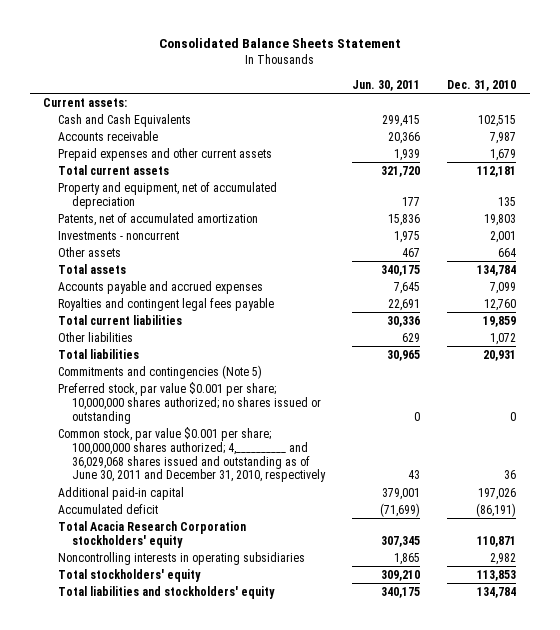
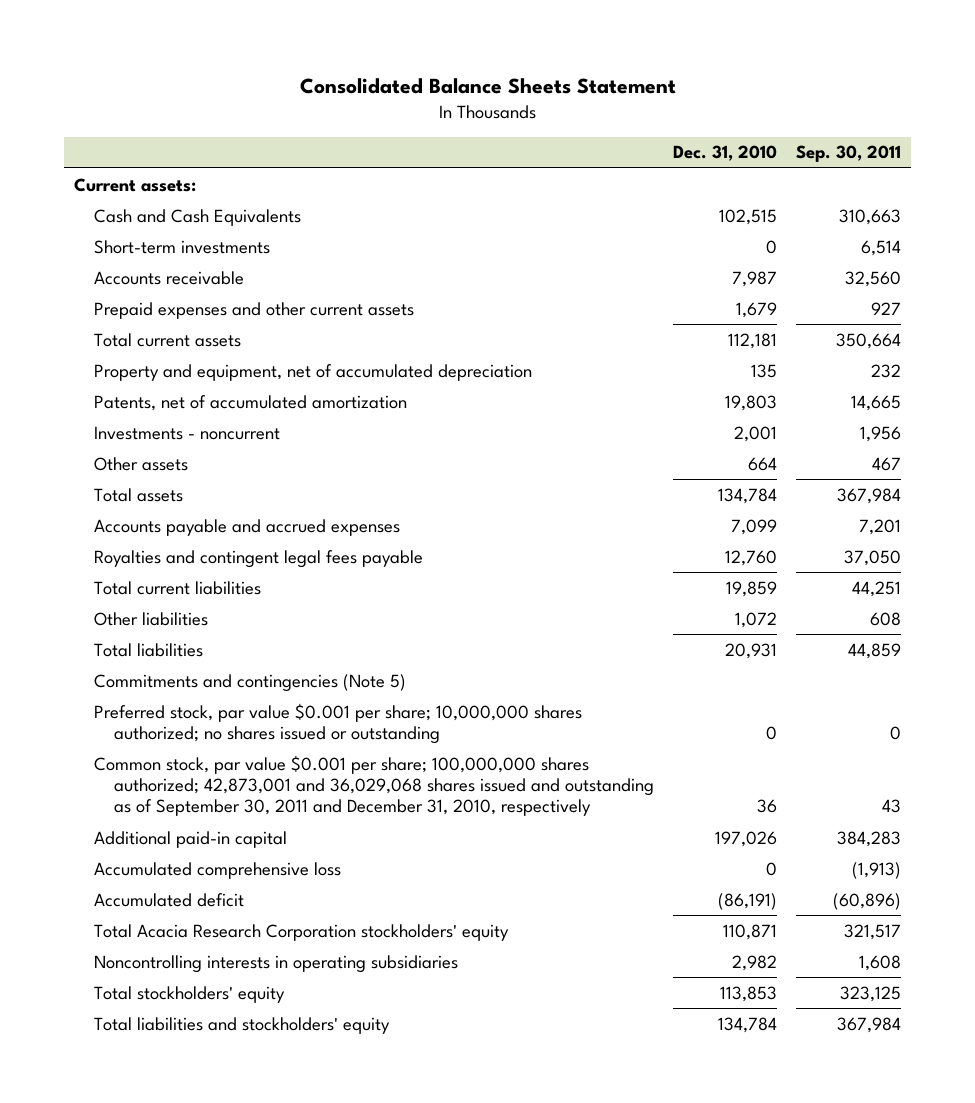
[352,79,421,91] Jun. 30, 2011 -> none
none -> [796,145,902,163] Sep. 30, 2011
none -> [93,239,270,254] Short-term investments
[57,426,326,483] Common stock, par value $0.001 per share; 100,000,000 shares authorized; 4,__________ and 36,029,068 shares issued and outstanding as of June 30, 2011 and December 31, 2010, respectively -> [93,754,654,817] Common stock, par value $0.001 per share; 100,000,000 shares authorized; 42,873,001 and 36,029,068 shares issued and outstanding as of September 30, 2011 and December 31, 2010, respectively
none -> [93,861,341,879] Accumulated comprehensive loss

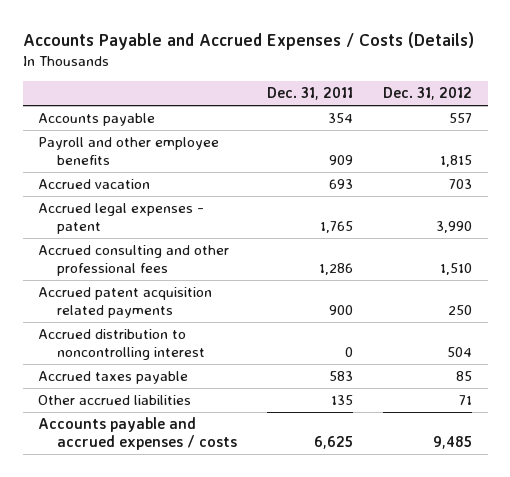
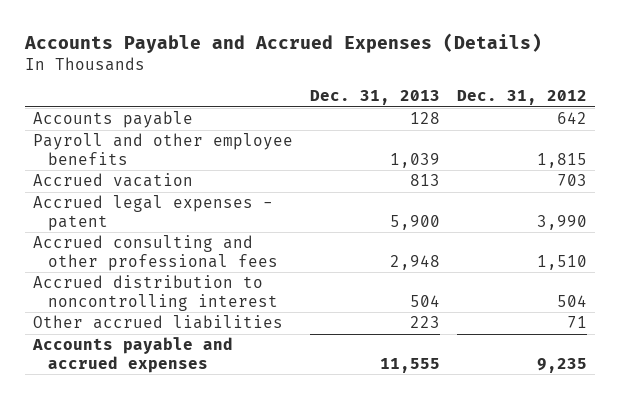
[22,31,474,50] Accounts Payable and Accrued Expenses / Costs (Details) -> [23,32,542,53] Accounts Payable and Accrued Expenses (Details)
[267,87,354,101] Dec. 31, 2011 -> none
none -> [310,90,441,106] Dec. 31, 2013
[449,113,473,124] 557 -> [556,112,587,125] 642
[37,287,212,318] Accrued patent acquisition related payments -> none
[37,371,188,385] Accrued taxes payable -> none
[37,417,237,450] Accounts payable and accrued expenses / costs -> [32,337,234,373] Accounts payable and accrued expenses
[433,435,473,449] 9,485 -> [536,357,587,373] 9,235

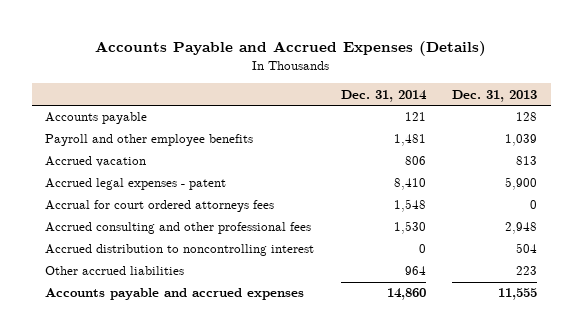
[456,90,587,106] Dec. 31, 2012 -> none
none -> [340,89,427,102] Dec. 31, 2014
none -> [45,200,275,213] Accrual for court ordered attorneys fees

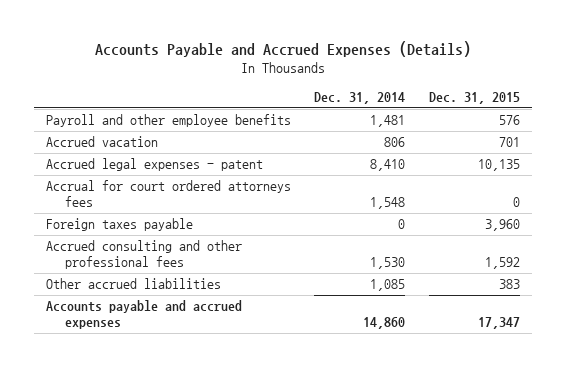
[452,89,538,102] Dec. 31, 2013 -> none
none -> [429,92,521,105] Dec. 31, 2015
[45,112,148,125] Accounts payable -> none
none -> [45,218,193,232] Foreign taxes payable
[45,244,315,257] Accrued distribution to noncontrolling interest -> none
[404,266,426,276] 964 -> [370,279,406,292] 1,085

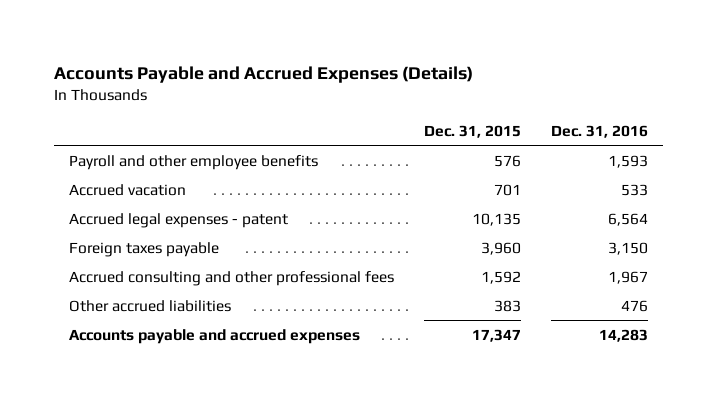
[314,92,406,105] Dec. 31, 2014 -> none
none -> [551,124,649,138] Dec. 31, 2016
[45,180,291,207] Accrual for court ordered attorneys fees -> none

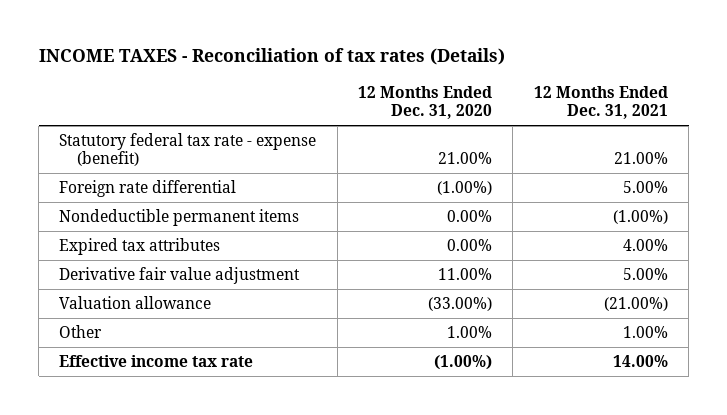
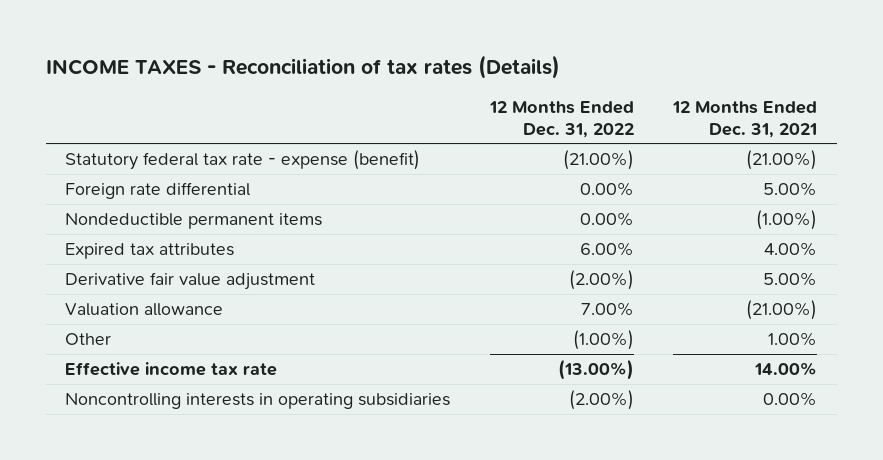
[358,85,493,119] 12 Months Ended Dec. 31, 2020 -> none
none -> [488,101,634,138] 12 Months Ended Dec. 31, 2022
[613,152,668,165] 21.00% -> [746,149,818,170] (21.00%)
none -> [65,392,451,409] Noncontrolling interests in operating subsidiaries

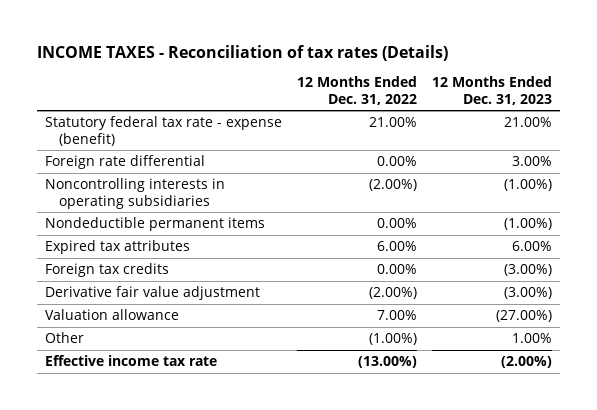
[672,101,818,138] 12 Months Ended Dec. 31, 2021 -> none
none -> [432,76,553,105] 12 Months Ended Dec. 31, 2023
[562,149,634,170] (21.00%) -> [369,117,418,128] 21.00%
[65,392,451,409] Noncontrolling interests in operating subsidiaries -> [44,178,225,209] Noncontrolling interests in operating subsidiaries
none -> [44,263,169,278] Foreign tax credits

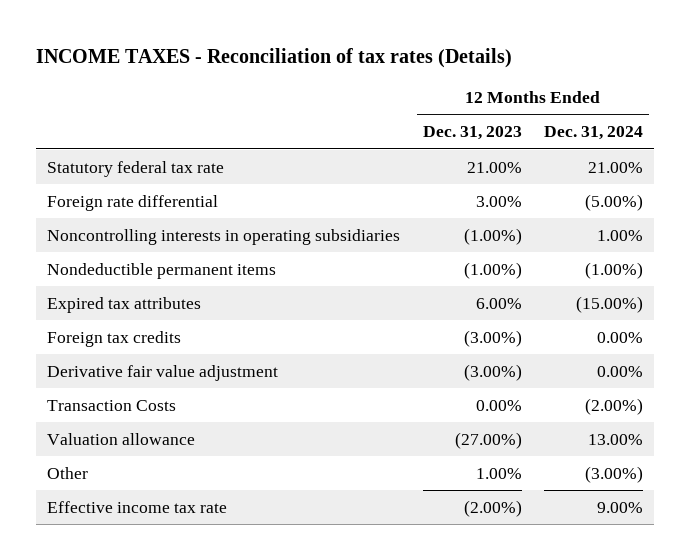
[297,76,418,105] 12 Months Ended Dec. 31, 2022 -> none
none -> [544,126,644,141] Dec. 31, 2024
[44,116,282,146] Statutory federal tax rate - expense (benefit) -> [47,160,225,177] Statutory federal tax rate
none -> [47,399,177,411] Transaction Costs

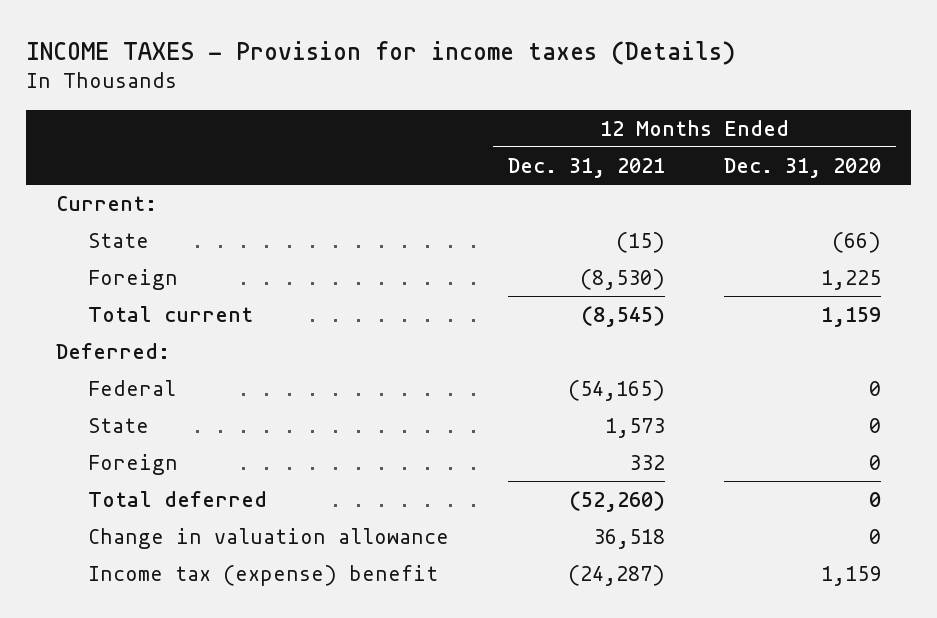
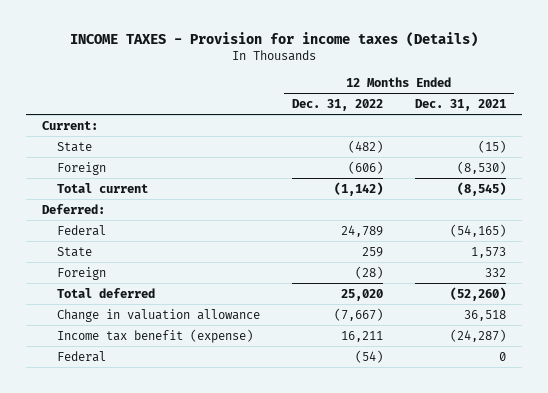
[724,157,882,178] Dec. 31, 2020 -> none
none -> [292,98,384,111] Dec. 31, 2022
[88,565,439,587] Income tax (expense) benefit -> [57,328,254,343] Income tax benefit (expense)
none -> [57,350,107,362] Federal

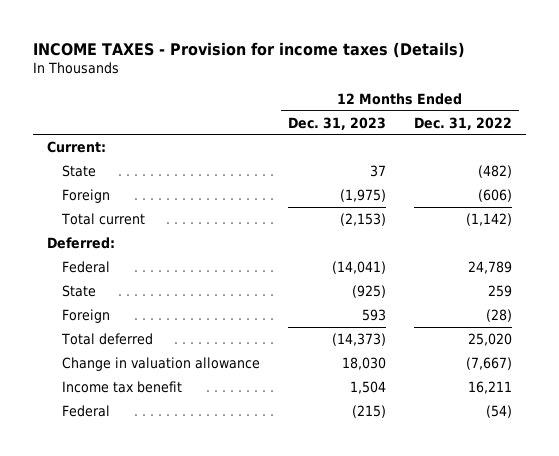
[415,98,507,111] Dec. 31, 2021 -> none
none -> [288,116,387,130] Dec. 31, 2023
[57,328,254,343] Income tax benefit (expense) -> [62,380,183,393] Income tax benefit

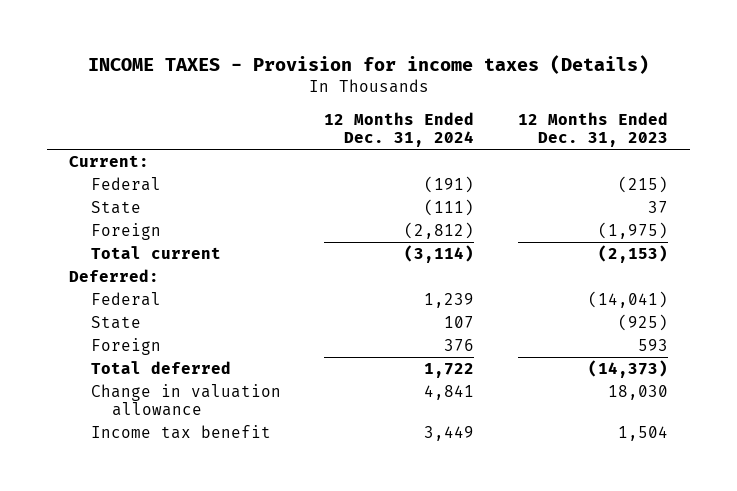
[413,116,512,130] Dec. 31, 2022 -> none
none -> [324,111,475,148] 12 Months Ended Dec. 31, 2024
[62,404,111,417] Federal -> [90,176,161,191] Federal

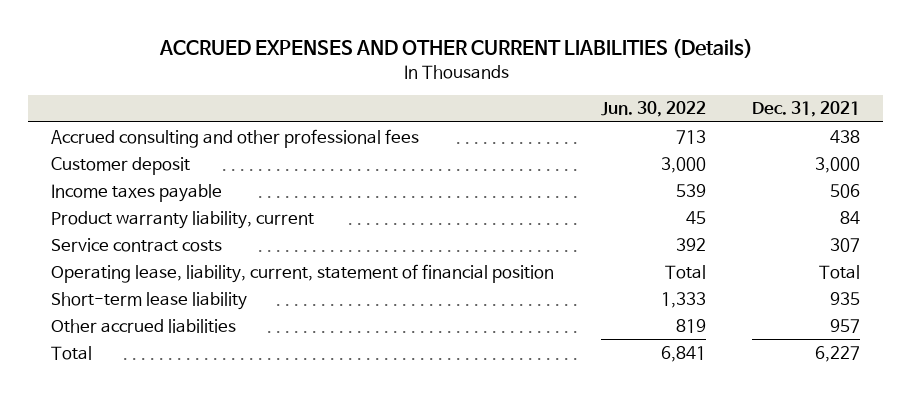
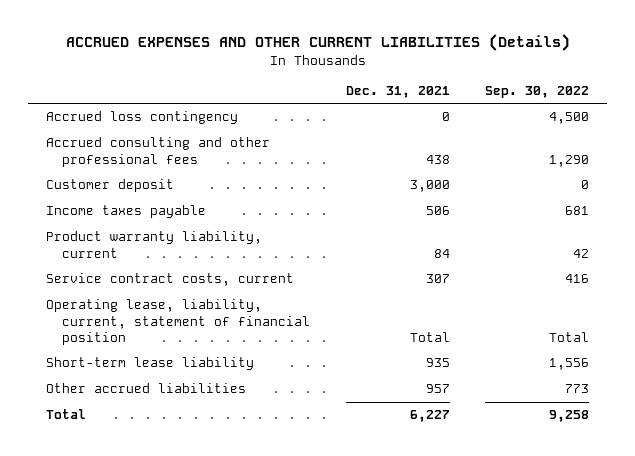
[600,101,706,118] Jun. 30, 2022 -> none
none -> [485,85,590,98] Sep. 30, 2022
none -> [45,111,238,125] Accrued loss contingency
[51,237,223,252] Service contract costs -> [45,273,294,287] Service contract costs, current

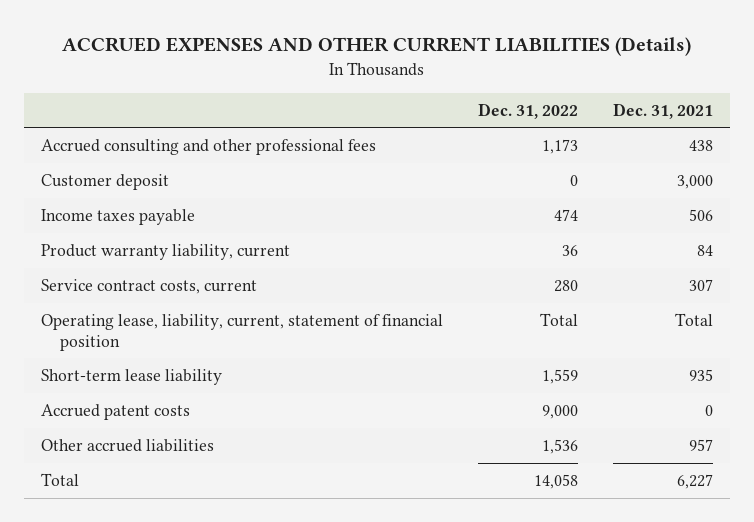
[485,85,590,98] Sep. 30, 2022 -> none
none -> [477,102,578,119] Dec. 31, 2022
[45,111,238,125] Accrued loss contingency -> none
none -> [41,404,191,421] Accrued patent costs

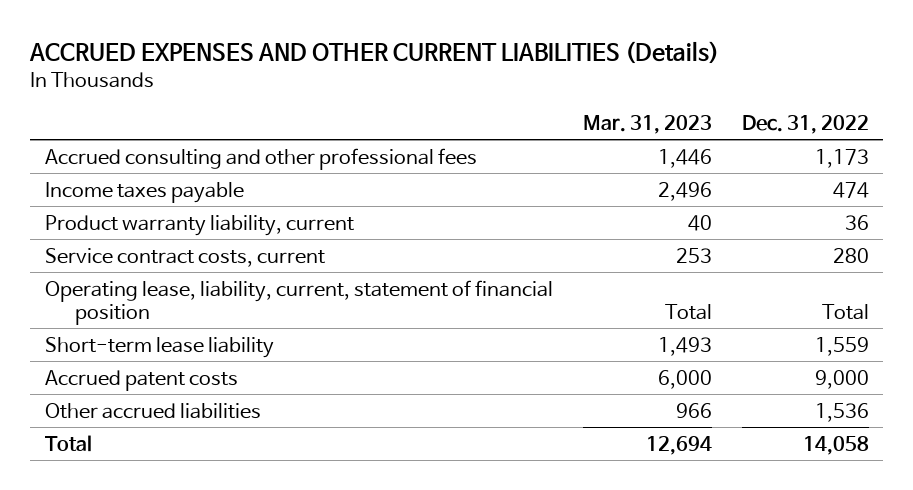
[612,102,713,119] Dec. 31, 2021 -> none
none -> [582,114,712,134] Mar. 31, 2023
[41,174,170,191] Customer deposit -> none

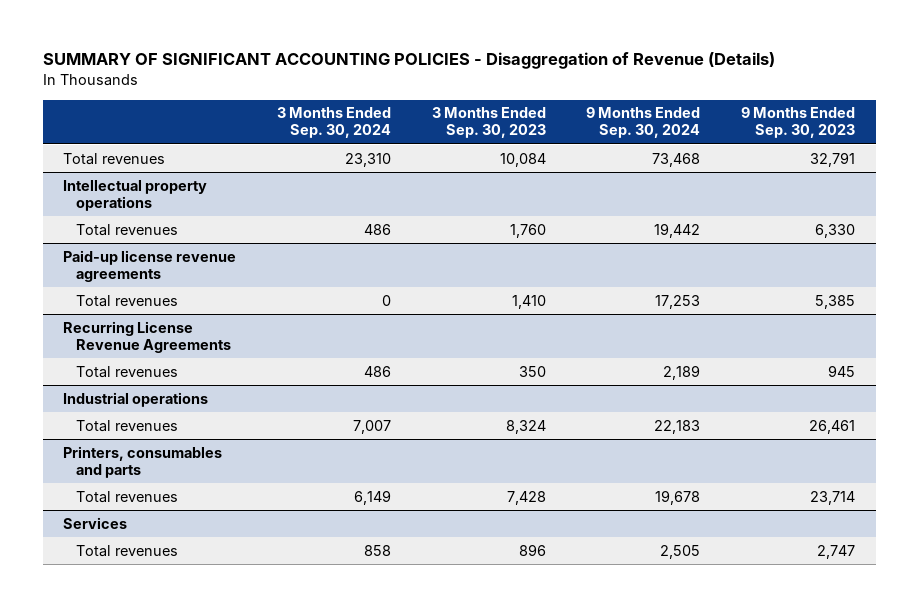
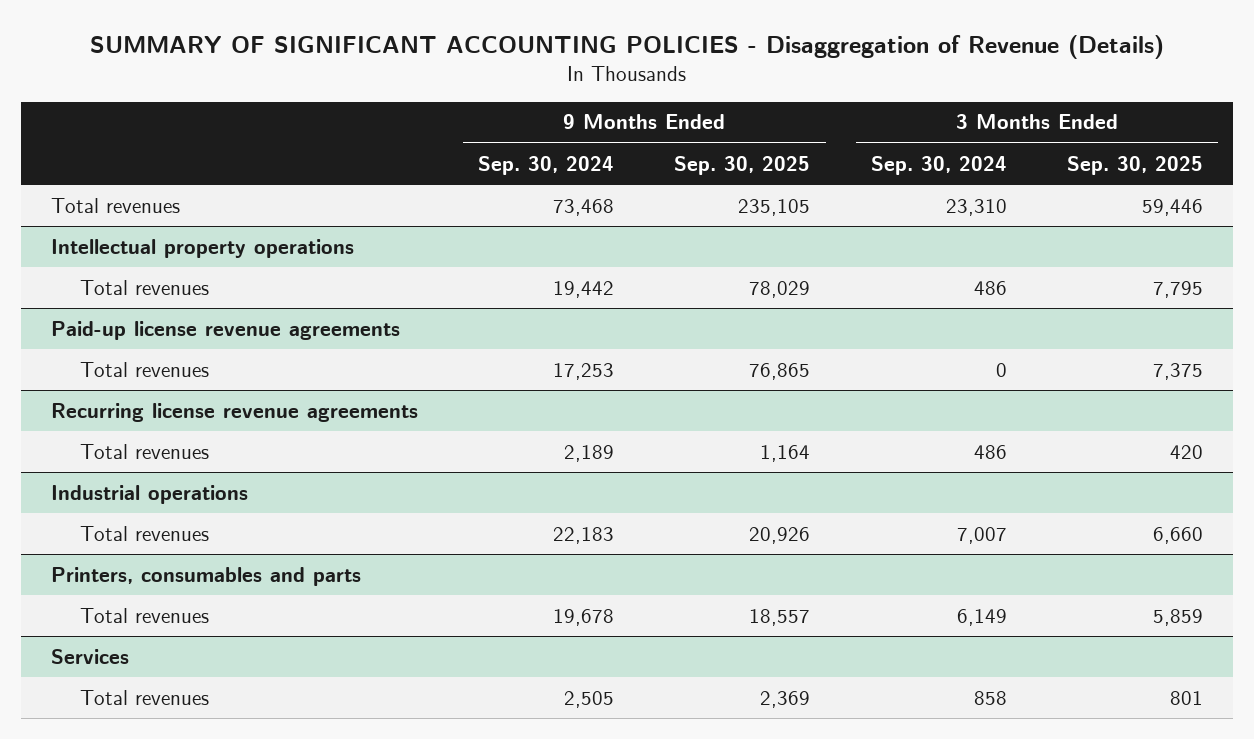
[431,107,546,139] 3 Months Ended Sep. 30, 2023 -> none
[741,107,856,139] 9 Months Ended Sep. 30, 2023 -> none
none -> [674,155,811,175] Sep. 30, 2025
none -> [1066,155,1203,175] Sep. 30, 2025
[63,320,231,353] Recurring License Revenue Agreements -> [50,402,418,422] Recurring license revenue agreements

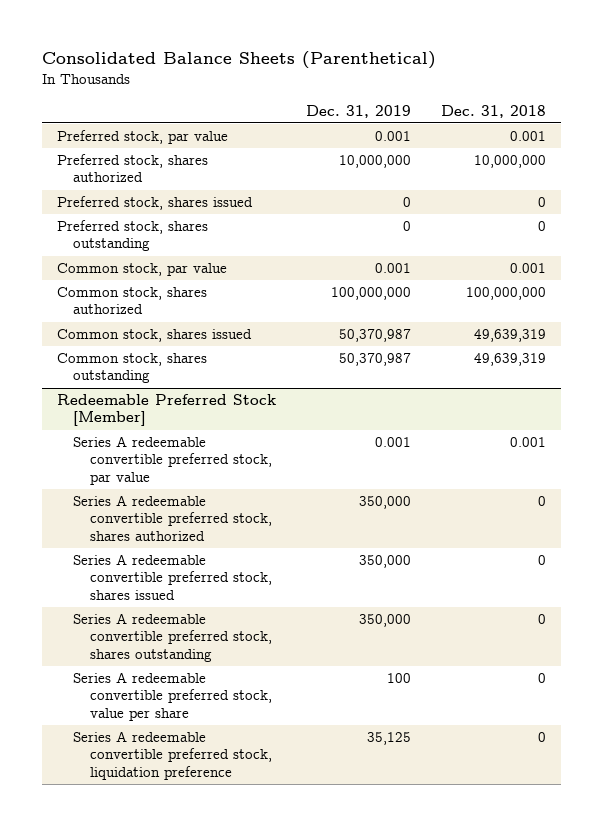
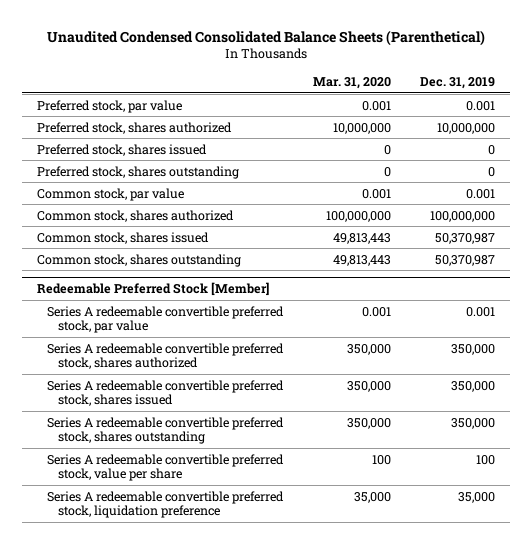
[41,51,436,70] Consolidated Balance Sheets (Parenthetical) -> [47,29,486,46] Unaudited Condensed Consolidated Balance Sheets (Parenthetical)
[441,104,547,118] Dec. 31, 2018 -> none
none -> [312,77,391,90] Mar. 31, 2020
[366,732,411,746] 35,125 -> [458,491,496,503] 35,000

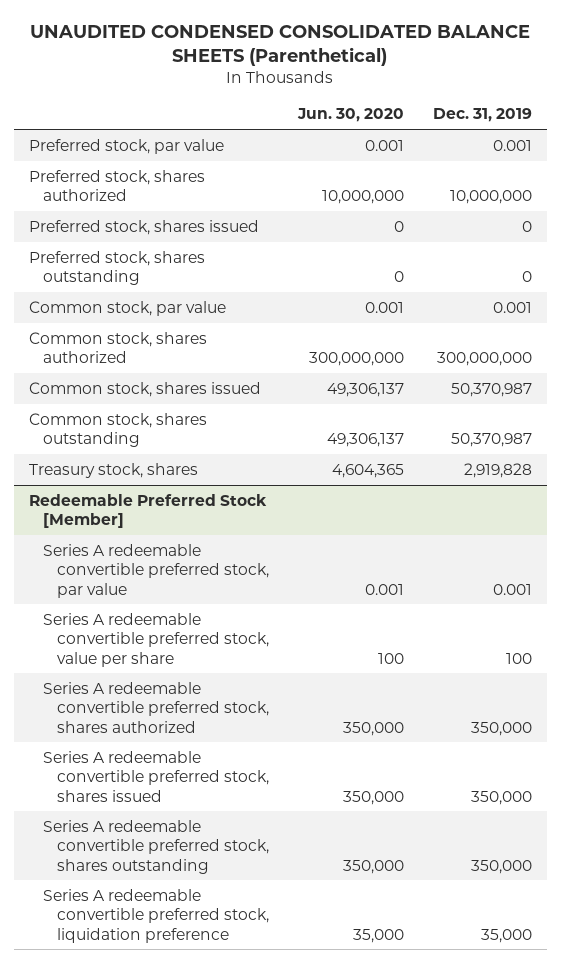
[47,29,486,46] Unaudited Condensed Consolidated Balance Sheets (Parenthetical) -> [30,25,531,67] UNAUDITED CONDENSED CONSOLIDATED BALANCE SHEETS (Parenthetical)
[312,77,391,90] Mar. 31, 2020 -> none
none -> [297,108,405,123] Jun. 30, 2020
[430,210,496,222] 100,000,000 -> [437,352,533,367] 300,000,000
none -> [28,462,198,478] Treasury stock, shares
[47,453,285,482] Series A redeemable convertible preferred stock, value per share -> [43,612,270,667] Series A redeemable convertible preferred stock, value per share

